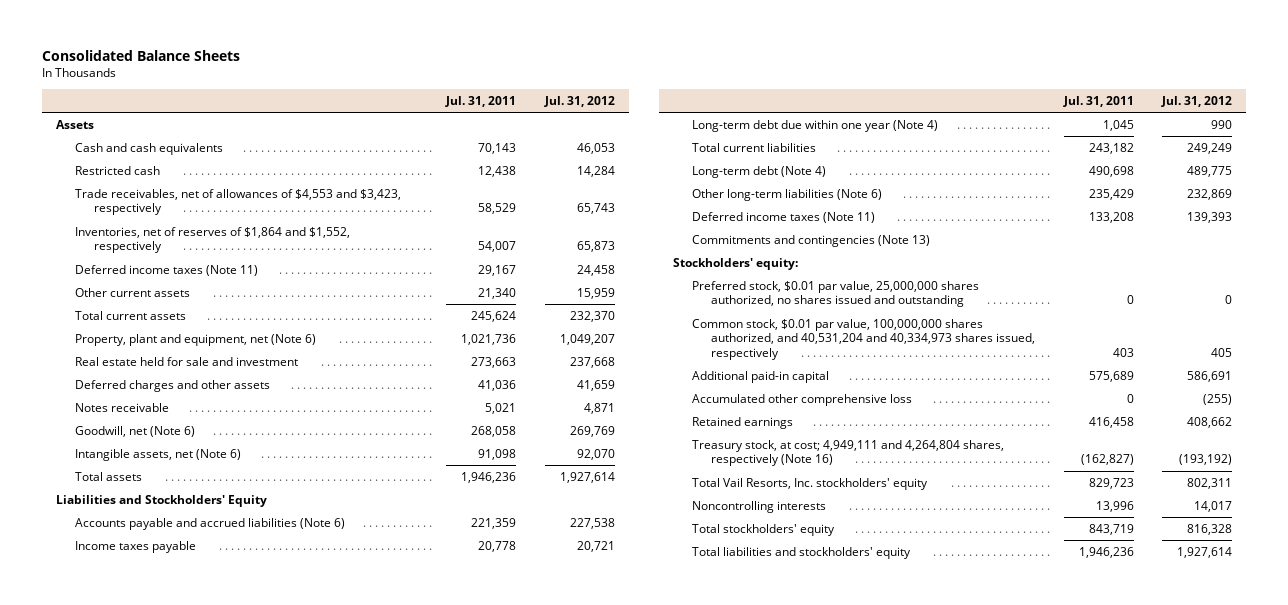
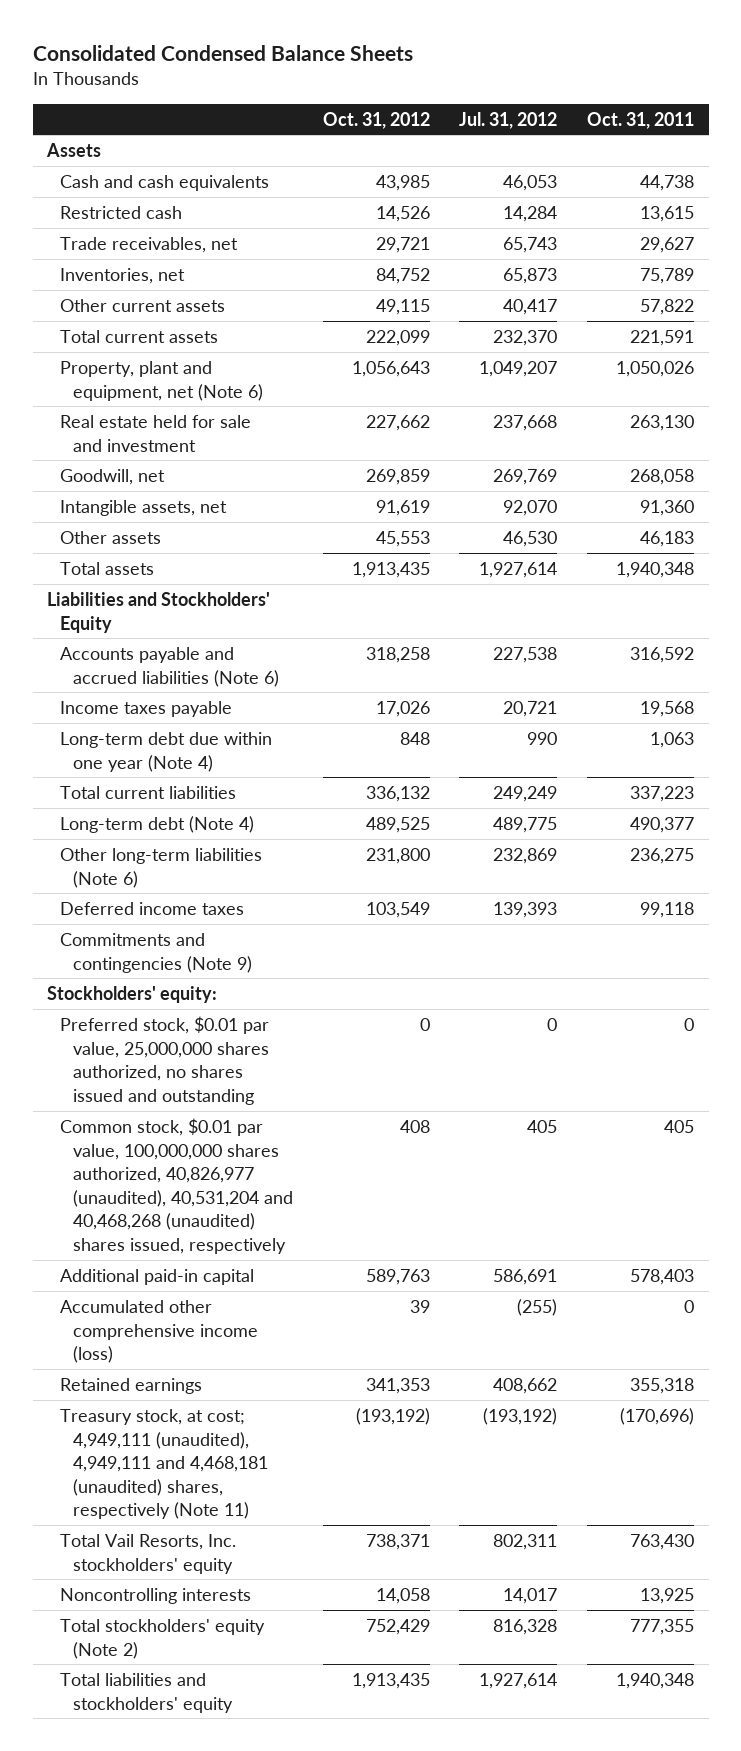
[41,49,240,61] Consolidated Balance Sheets -> [32,44,413,61] Consolidated Condensed Balance Sheets
[445,96,517,108] Jul. 31, 2011 -> none
none -> [322,111,430,129] Oct. 31, 2012
none -> [587,111,695,129] Oct. 31, 2011
[74,264,258,276] Deferred income taxes (Note 11) -> none
[74,188,401,216] Trade receivables, net of allowances of $4,553 and $3,423, respectively -> [60,236,239,253] Trade receivables, net
[74,226,350,254] Inventories, net of reserves of $1,864 and $1,552, respectively -> [60,267,186,284] Inventories, net
[576,287,615,299] 15,959 -> [503,298,558,315] 40,417
[74,379,270,392] Deferred charges and other assets -> none
[74,402,169,412] Notes receivable -> none
[74,425,195,437] Goodwill, net (Note 6) -> [60,468,166,485] Goodwill, net
[74,448,241,461] Intangible assets, net (Note 6) -> [60,499,228,516] Intangible assets, net
none -> [60,530,162,544] Other assets
[692,211,876,223] Deferred income taxes (Note 11) -> [60,901,245,915] Deferred income taxes
[692,234,931,247] Commitments and contingencies (Note 13) -> [60,932,253,973] Commitments and contingencies (Note 9)
[692,318,1036,360] Common stock, $0.01 par value, 100,000,000 shares authorized, and 40,531,204 and 40,334,973 shares issued, respectively -> [60,1117,294,1254] Common stock, $0.01 par value, 100,000,000 shares authorized, 40,826,977 (unaudited), 40,531,204 and 40,468,268 (unaudited) shares issued, respectively
[692,393,913,406] Accumulated other comprehensive loss -> [60,1299,259,1364] Accumulated other comprehensive income (loss)
[692,439,1005,467] Treasury stock, at cost; 4,949,111 and 4,264,804 shares, respectively (Note 16) -> [60,1408,269,1520] Treasury stock, at cost; 4,949,111 (unaudited), 4,949,111 and 4,468,181 (unaudited) shares, respectively (Note 11)
[692,523,836,536] Total stockholders' equity -> [60,1618,266,1659] Total stockholders' equity (Note 2)

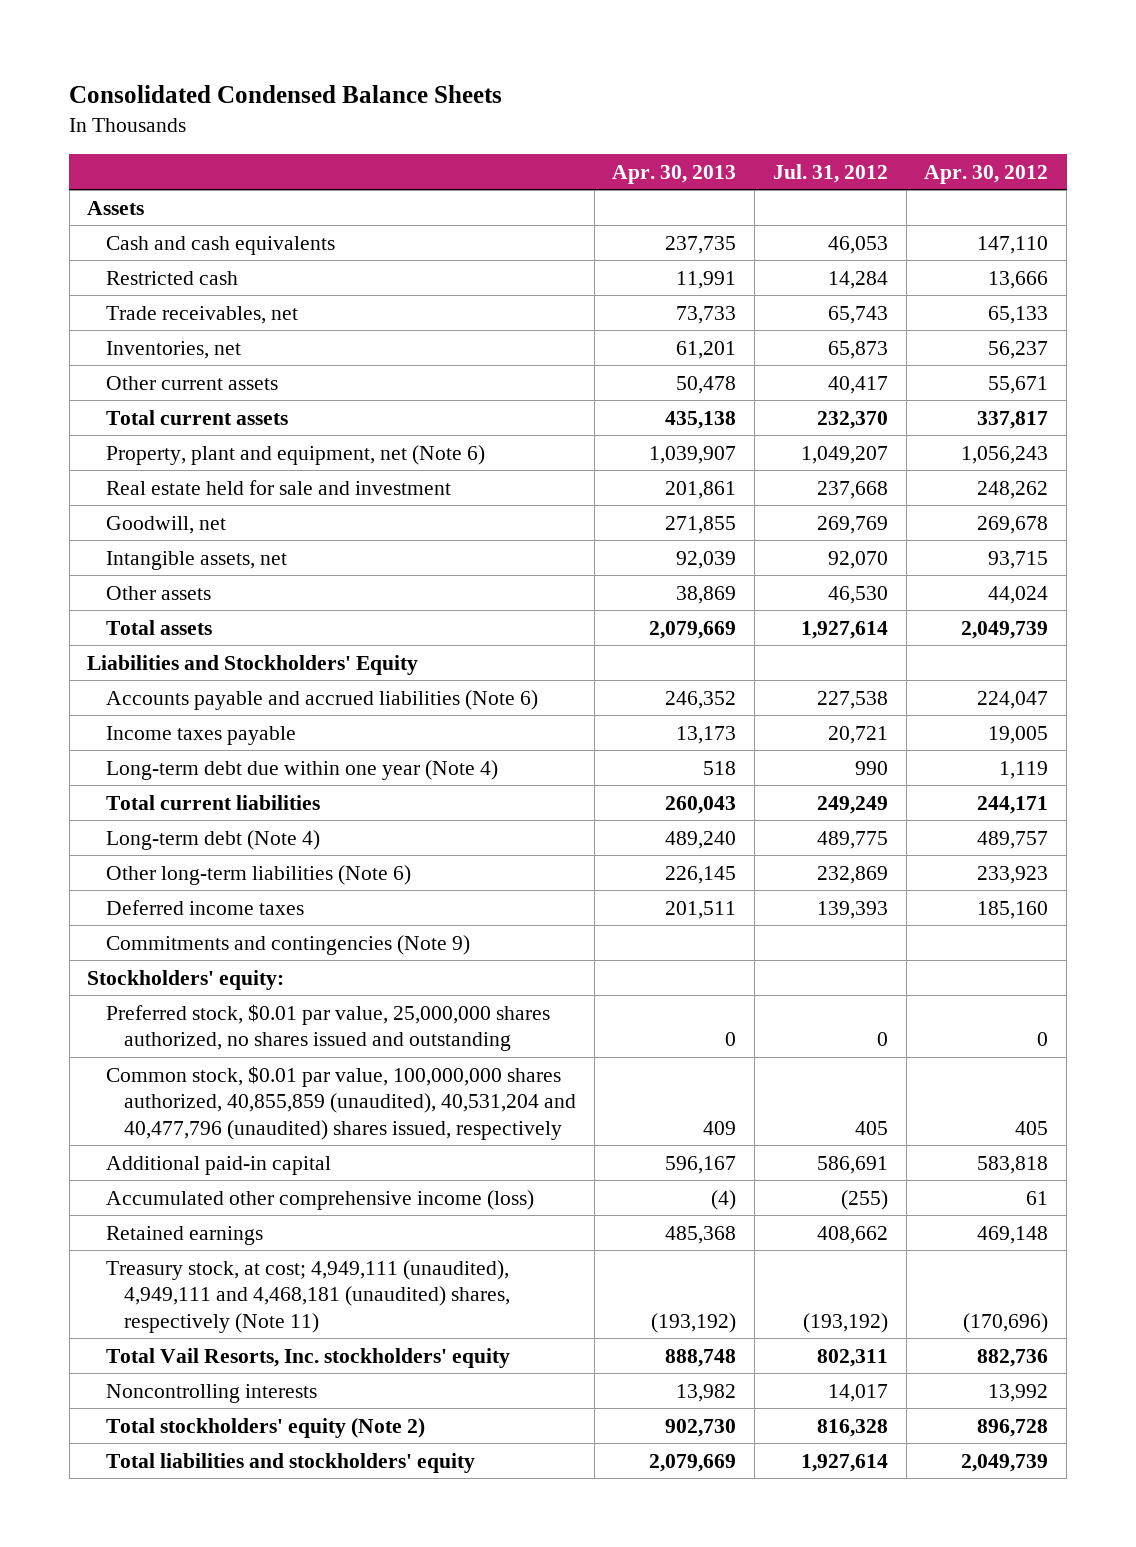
[322,111,430,129] Oct. 31, 2012 -> none
[587,111,695,129] Oct. 31, 2011 -> none
none -> [612,164,737,184] Apr. 30, 2013
none -> [924,164,1049,184] Apr. 30, 2012
[60,1117,294,1254] Common stock, $0.01 par value, 100,000,000 shares authorized, 40,826,977 (unaudited), 40,531,204 and 40,468,268 (unaudited) shares issued, respectively -> [105,1065,576,1140] Common stock, $0.01 par value, 100,000,000 shares authorized, 40,855,859 (unaudited), 40,531,204 and 40,477,796 (unaudited) shares issued, respectively

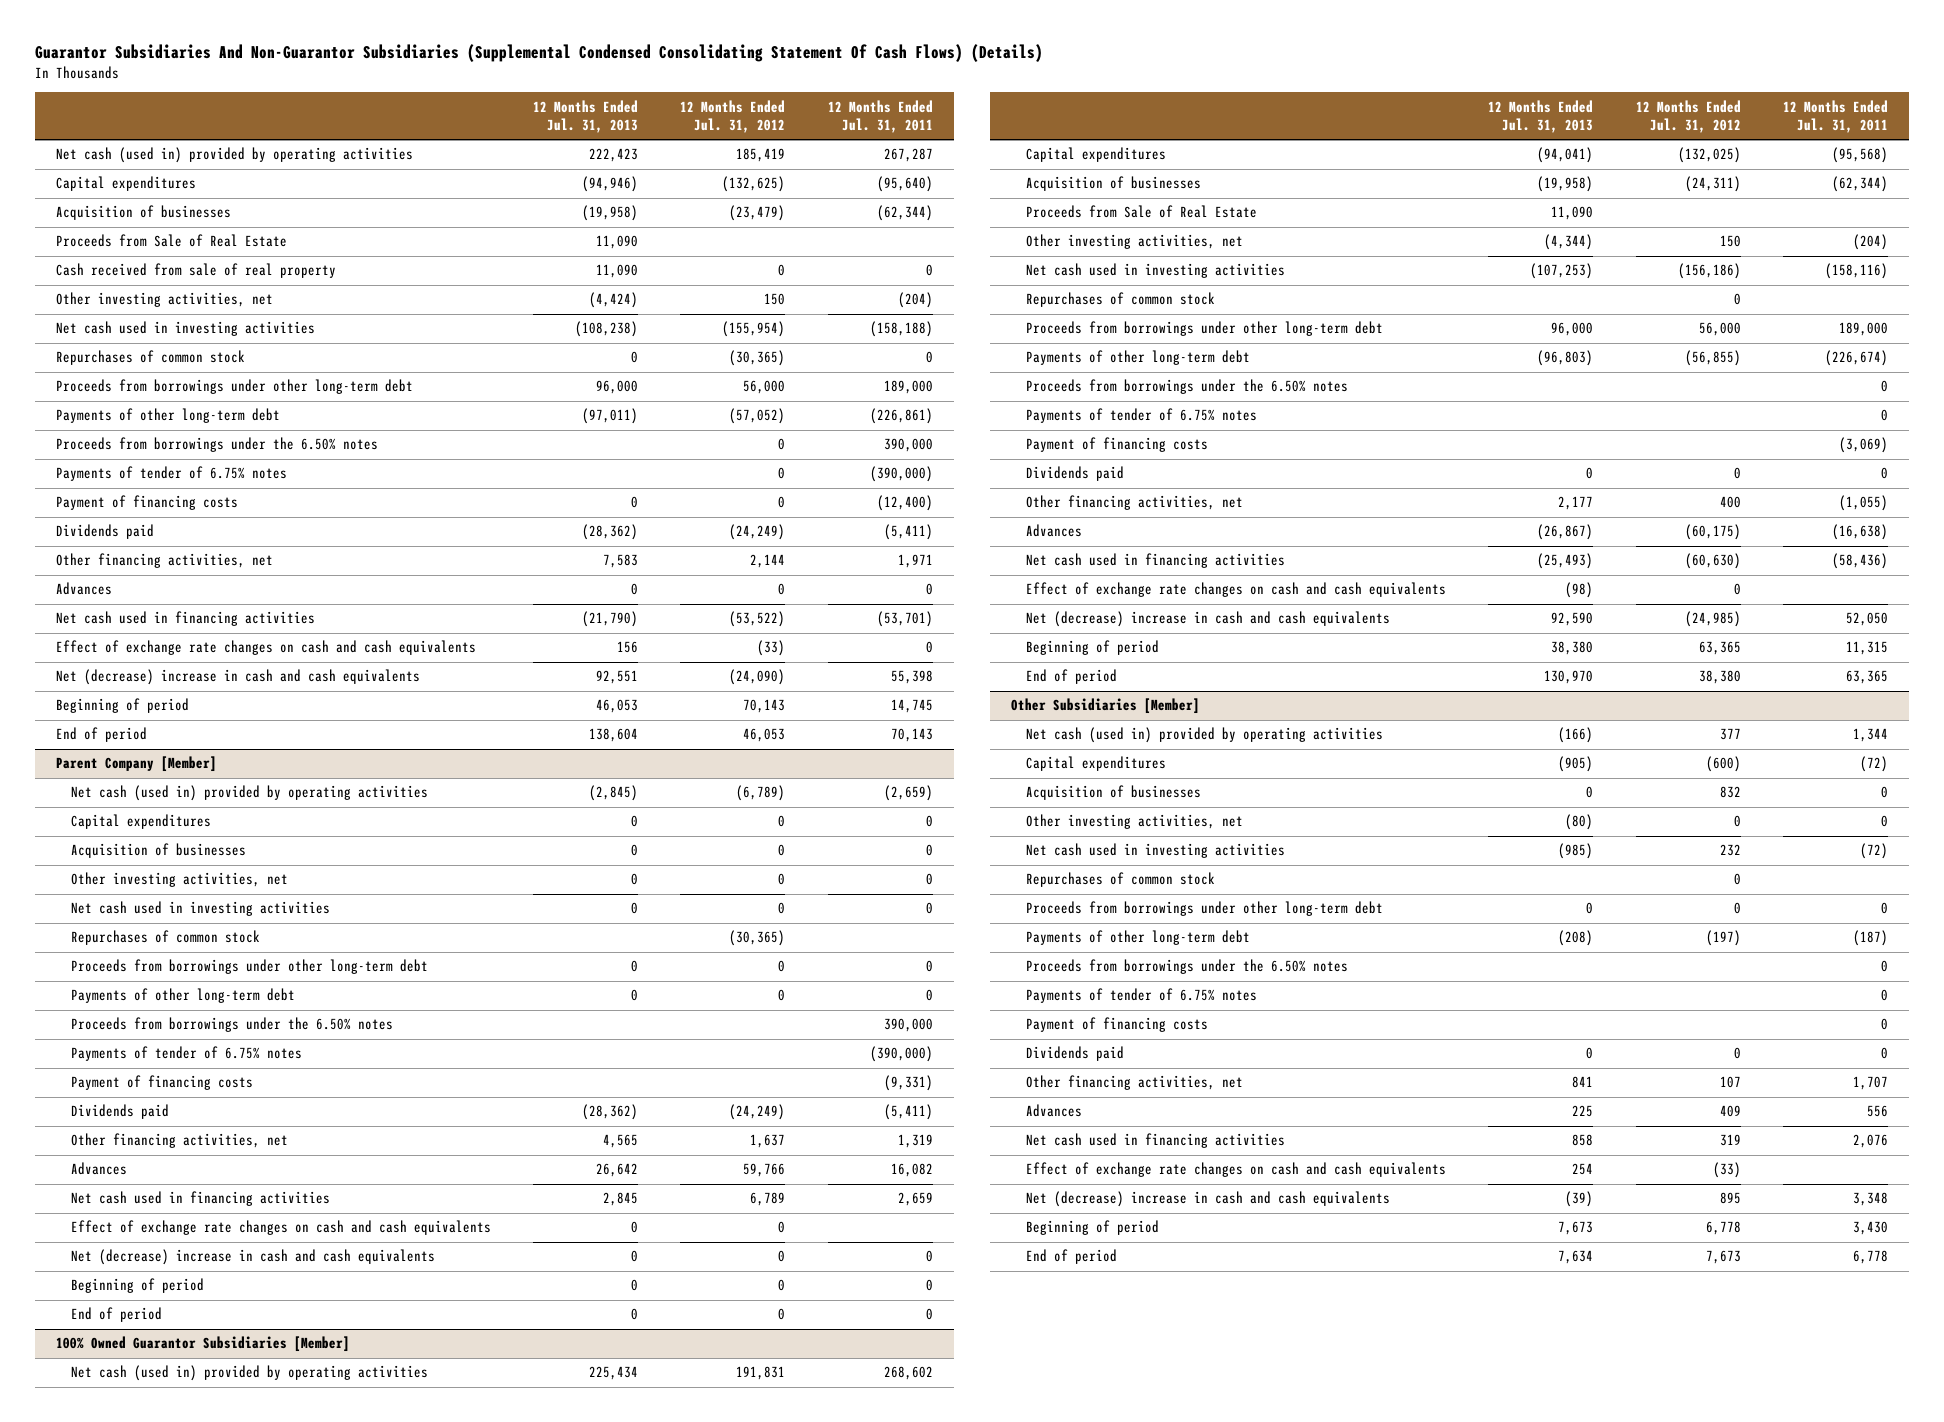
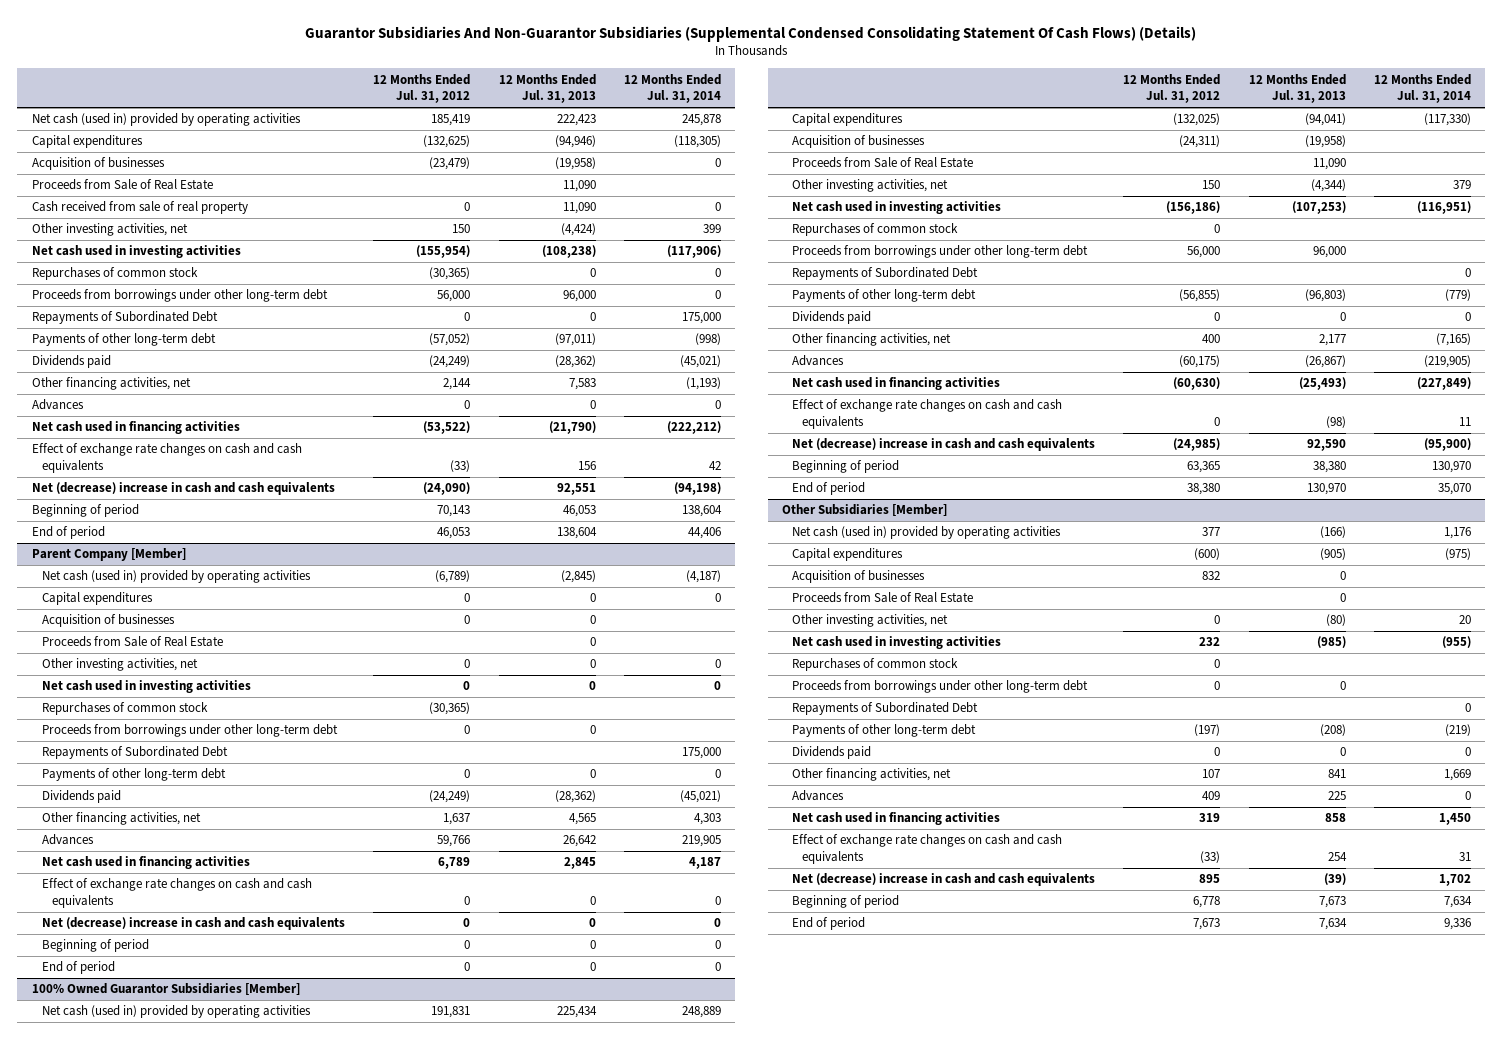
[827,99,933,134] 12 Months Ended Jul. 31, 2011 -> none
none -> [623,73,721,104] 12 Months Ended Jul. 31, 2014
none -> [31,311,218,325] Repayments of Subordinated Debt
[56,437,379,453] Proceeds from borrowings under the 6.50% notes -> none
[56,466,288,482] Payments of tender of 6.75% notes -> none
[56,495,239,511] Payment of financing costs -> none
none -> [41,636,223,648] Proceeds from Sale of Real Estate
none -> [41,746,228,760] Repayments of Subordinated Debt
[70,1017,393,1033] Proceeds from borrowings under the 6.50% notes -> none
[70,1046,302,1062] Payments of tender of 6.75% notes -> none
[70,1075,253,1091] Payment of financing costs -> none
none -> [791,267,978,281] Repayments of Subordinated Debt
[1026,379,1349,395] Proceeds from borrowings under the 6.50% notes -> none
[1026,408,1258,424] Payments of tender of 6.75% notes -> none
[1026,437,1209,453] Payment of financing costs -> none
none -> [791,592,973,604] Proceeds from Sale of Real Estate
none -> [791,702,978,716] Repayments of Subordinated Debt
[1026,959,1349,975] Proceeds from borrowings under the 6.50% notes -> none
[1026,988,1258,1004] Payments of tender of 6.75% notes -> none
[1026,1017,1209,1033] Payment of financing costs -> none

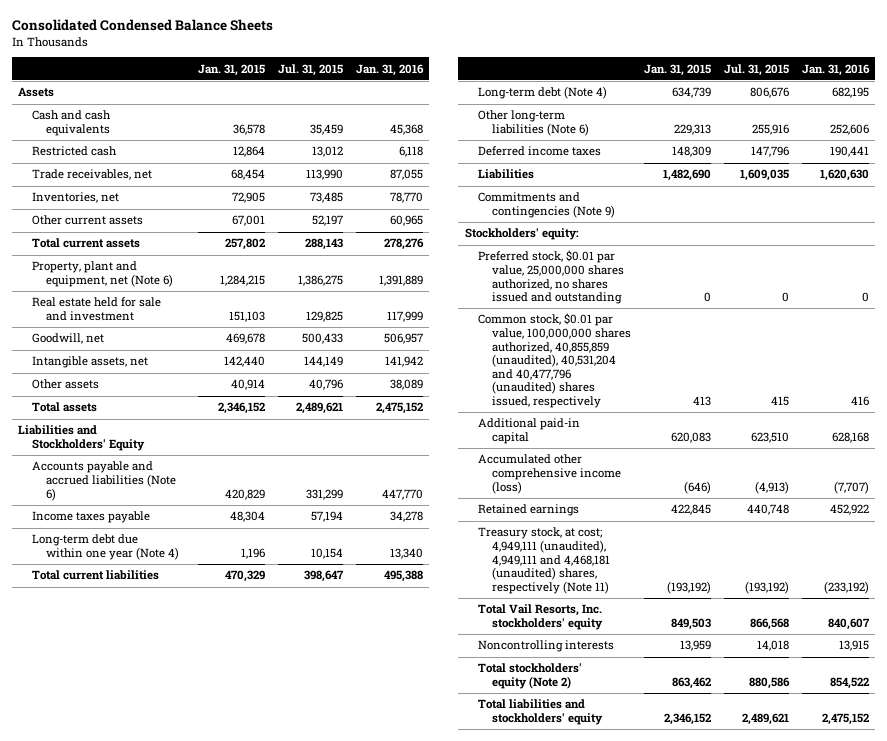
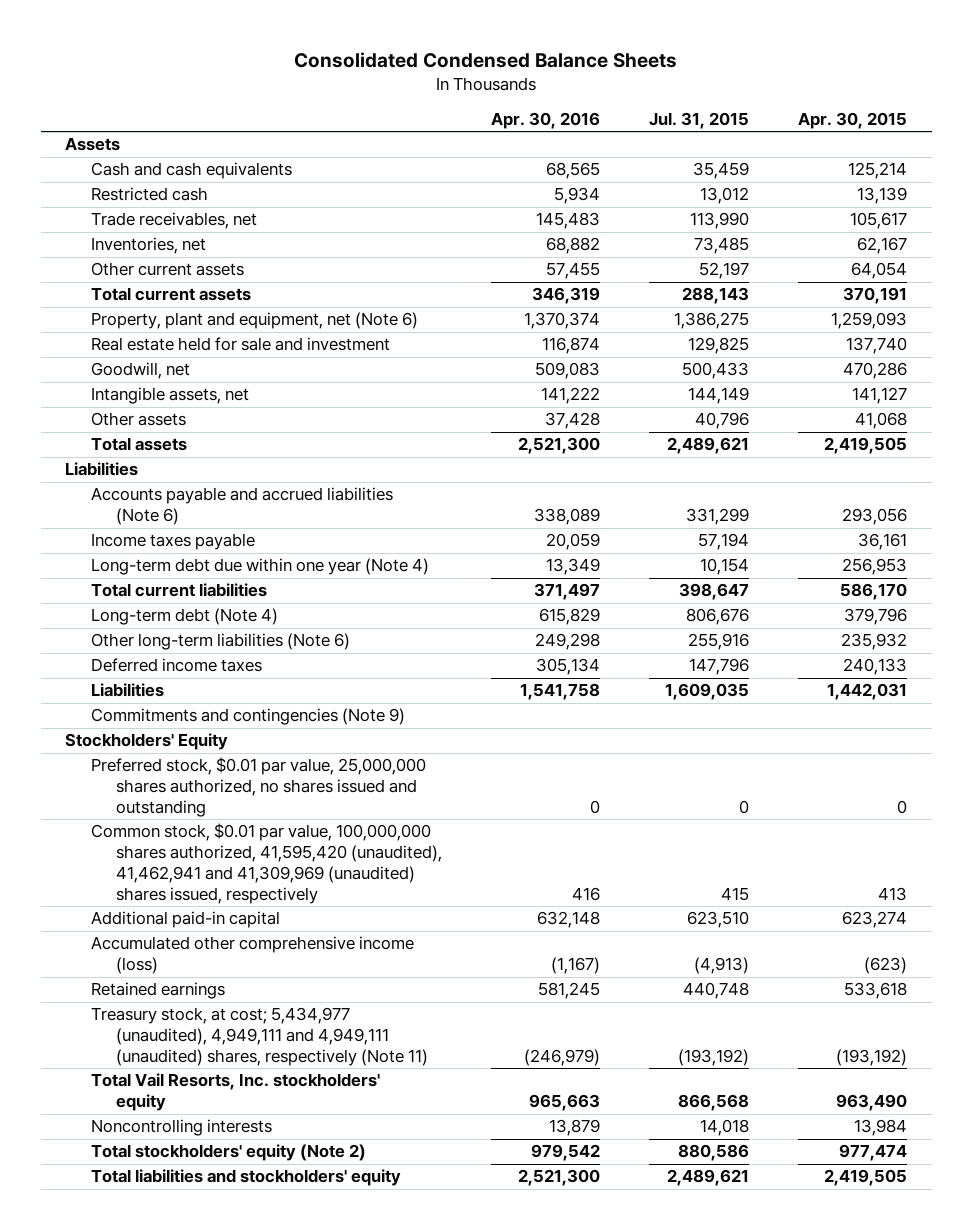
[197,63,265,76] Jan. 31, 2015 -> none
[355,63,424,76] Jan. 31, 2016 -> none
none -> [491,111,601,129] Apr. 30, 2016
none -> [798,111,908,129] Apr. 30, 2015
[18,425,146,452] Liabilities and Stockholders' Equity -> none
none -> [65,462,139,477] Liabilities
[464,228,579,241] Stockholders' equity: -> [65,733,229,751] Stockholders' Equity
[478,313,632,409] Common stock, $0.01 par value, 100,000,000 shares authorized, 40,855,859 (unaudited), 40,531,204 and 40,477,796 (unaudited) shares issued, respectively -> [90,823,443,904] Common stock, $0.01 par value, 100,000,000 shares authorized, 41,595,420 (unaudited), 41,462,941 and 41,309,969 (unaudited) shares issued, respectively
[478,527,611,594] Treasury stock, at cost; 4,949,111 (unaudited), 4,949,111 and 4,468,181 (unaudited) shares, respectively (Note 11) -> [90,1007,429,1066] Treasury stock, at cost; 5,434,977 (unaudited), 4,949,111 and 4,949,111 (unaudited) shares, respectively (Note 11)

